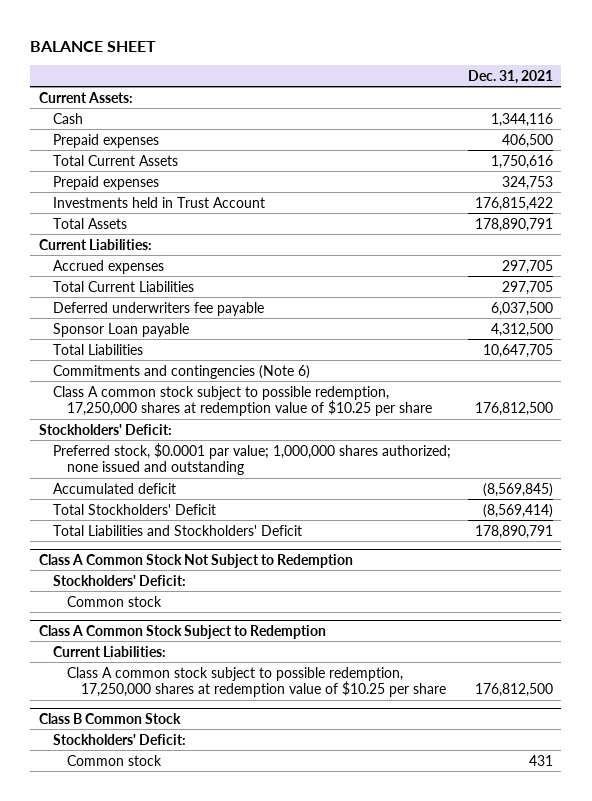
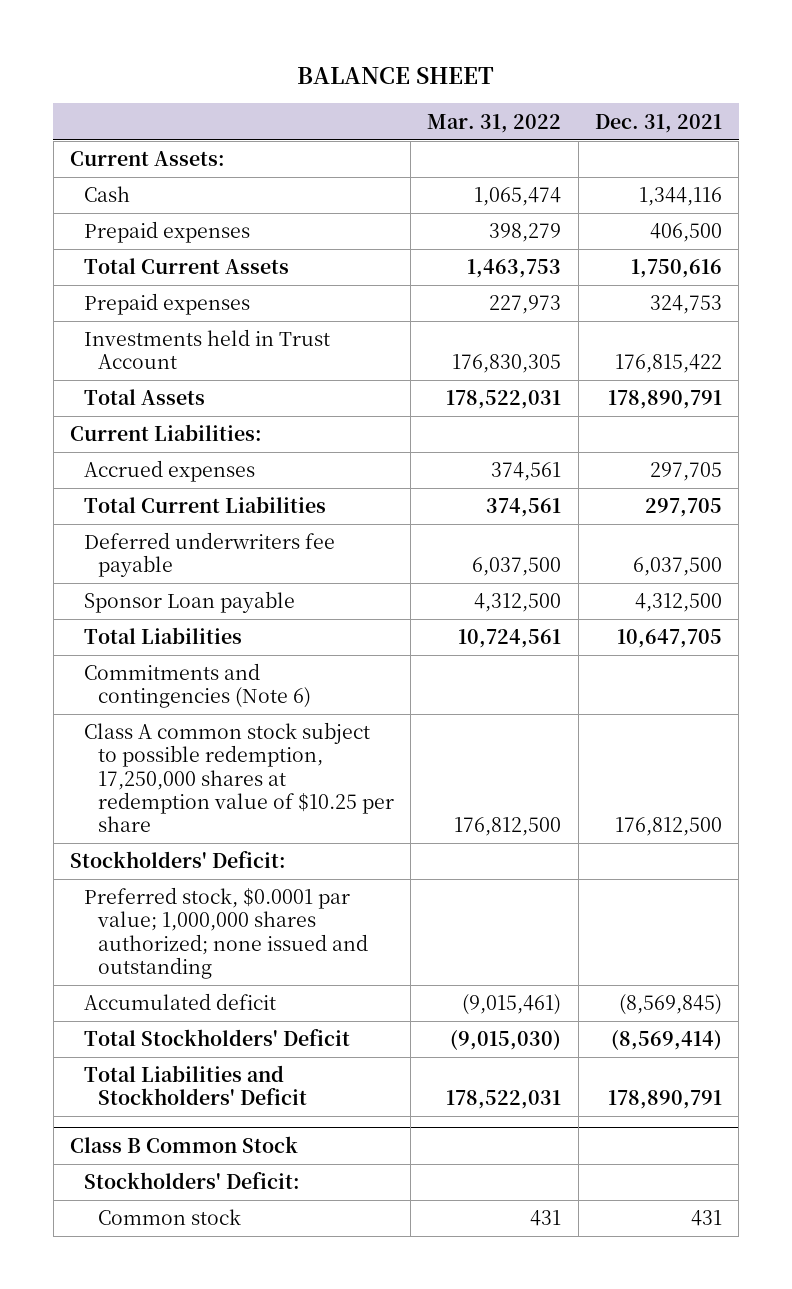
none -> [427,113,562,133] Mar. 31, 2022
[38,553,353,568] Class A Common Stock Not Subject to Redemption -> none
[52,574,186,586] Stockholders' Deficit: -> none
[66,595,162,607] Common stock -> none
[38,624,326,639] Class A Common Stock Subject to Redemption -> none
[52,645,166,657] Current Liabilities: -> none
[66,666,447,697] Class A common stock subject to possible redemption, 17,250,000 shares at redemption value of $10.25 per share -> none

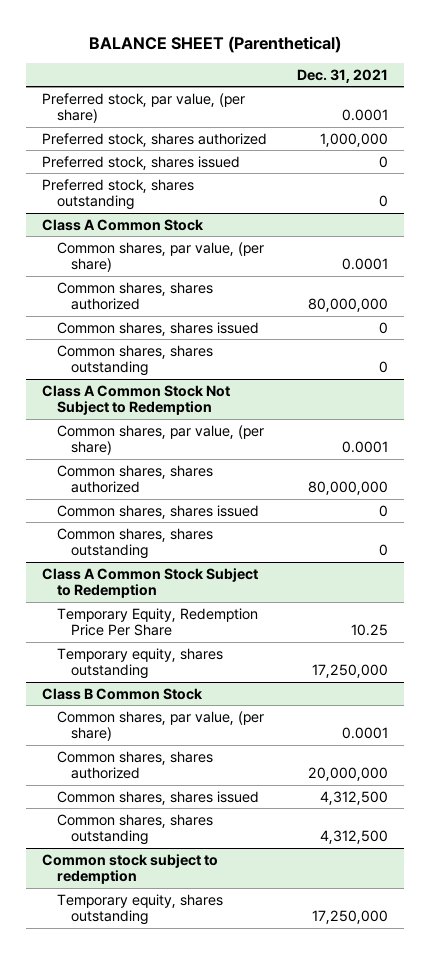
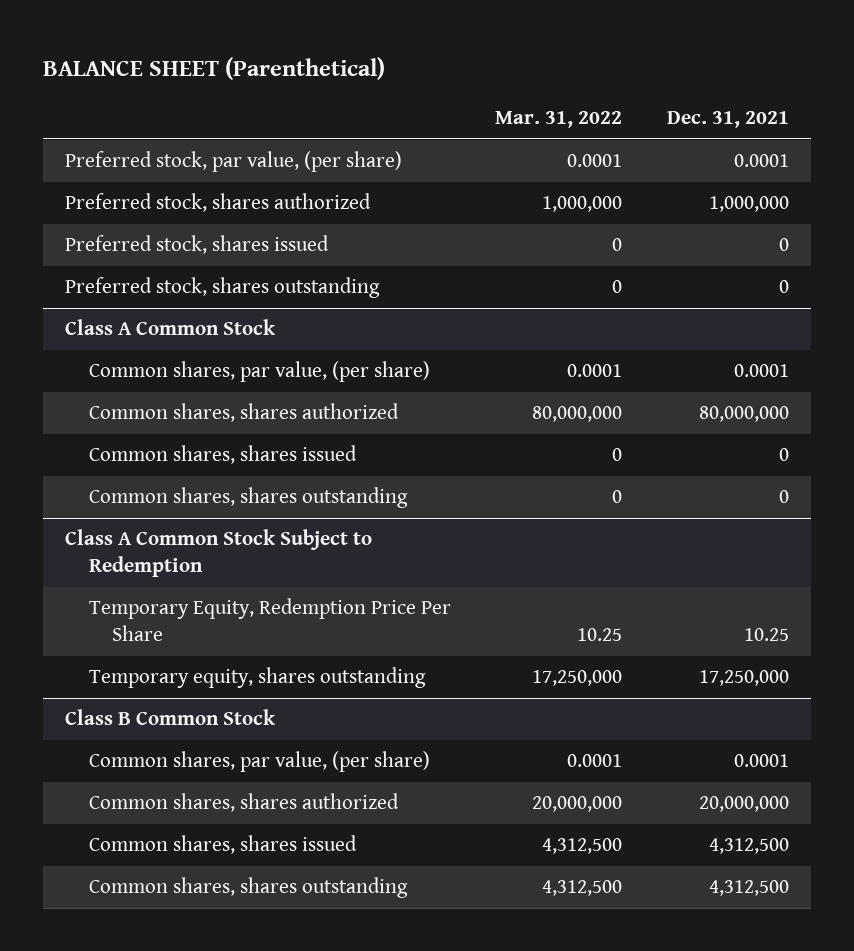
none -> [495,111,623,129] Mar. 31, 2022
[41,384,230,416] Class A Common Stock Not Subject to Redemption -> none
[56,424,264,456] Common shares, par value, (per share) -> none
[56,464,213,494] Common shares, shares authorized -> none
[56,504,259,519] Common shares, shares issued -> none
[56,527,213,560] Common shares, shares outstanding -> none
[41,853,218,885] Common stock subject to redemption -> none
[56,893,223,926] Temporary equity, shares outstanding -> none

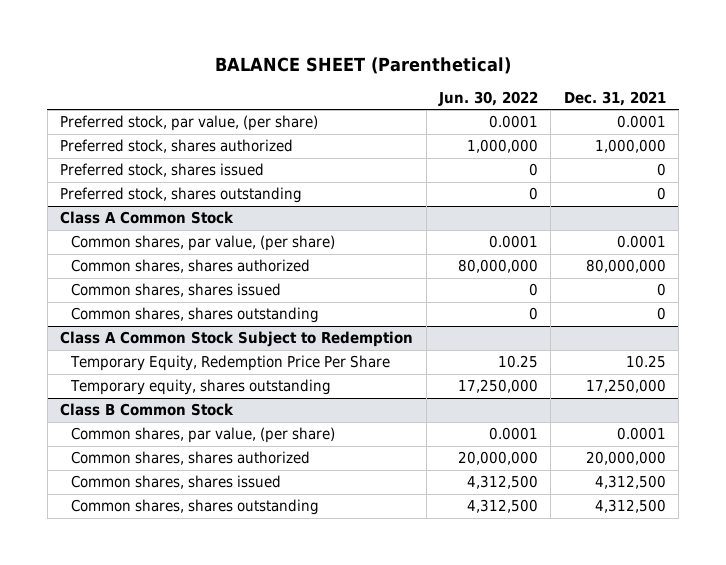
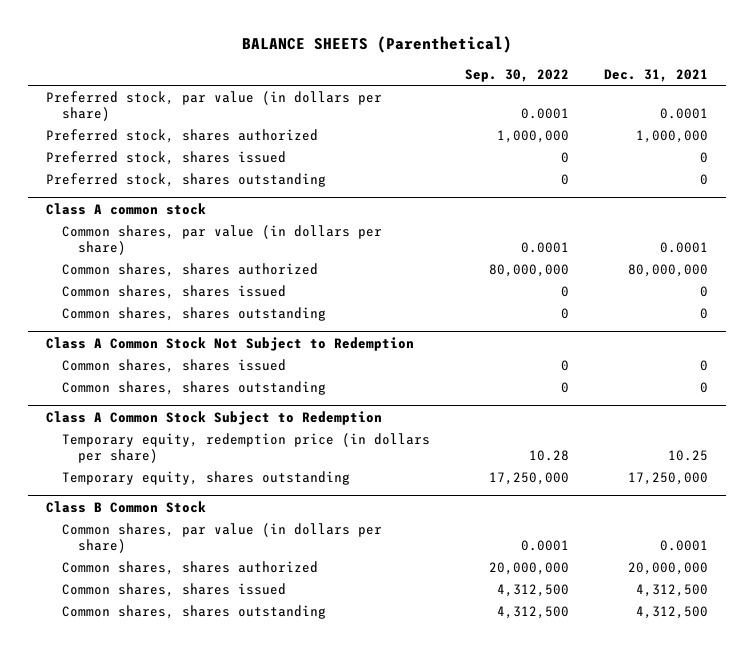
[215,56,512,74] BALANCE SHEET (Parenthetical) -> [242,36,513,54] BALANCE SHEETS (Parenthetical)
[438,90,539,106] Jun. 30, 2022 -> none
none -> [465,68,570,82] Sep. 30, 2022
[60,115,319,132] Preferred stock, par value, (per share) -> [45,90,382,121] Preferred stock, par value (in dollars per share)
[60,211,235,225] Class A Common Stock -> [45,202,206,215] Class A common stock
[70,235,335,252] Common shares, par value, (per share) -> [61,224,382,255] Common shares, par value (in dollars per share)
none -> [45,336,414,351] Class A Common Stock Not Subject to Redemption
none -> [61,358,286,373] Common shares, shares issued
none -> [61,380,326,395] Common shares, shares outstanding
[69,355,390,372] Temporary Equity, Redemption Price Per Share -> [61,432,430,463] Temporary equity, redemption price (in dollars per share)
[70,427,335,444] Common shares, par value, (per share) -> [61,522,382,553] Common shares, par value (in dollars per share)

